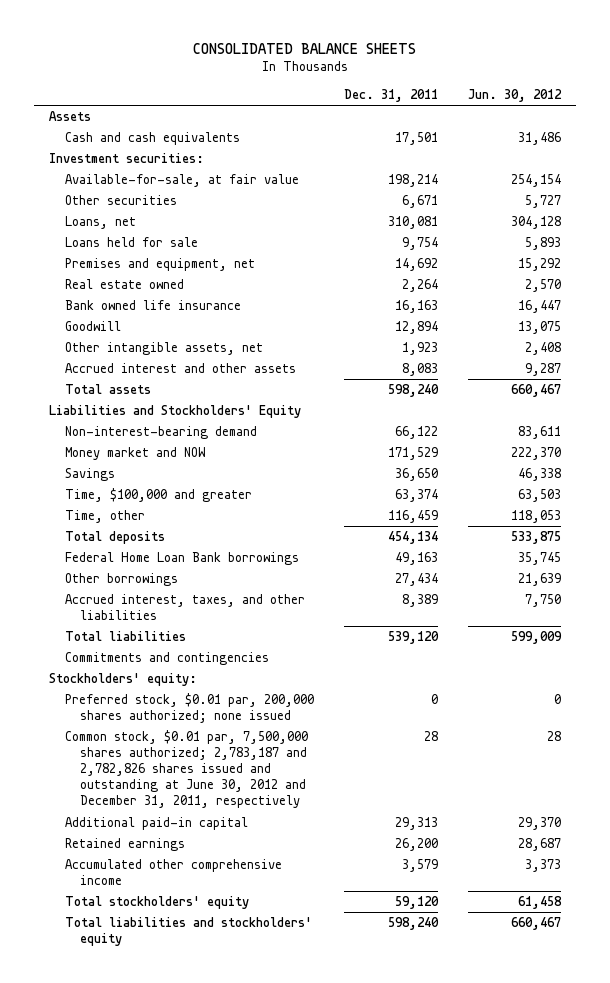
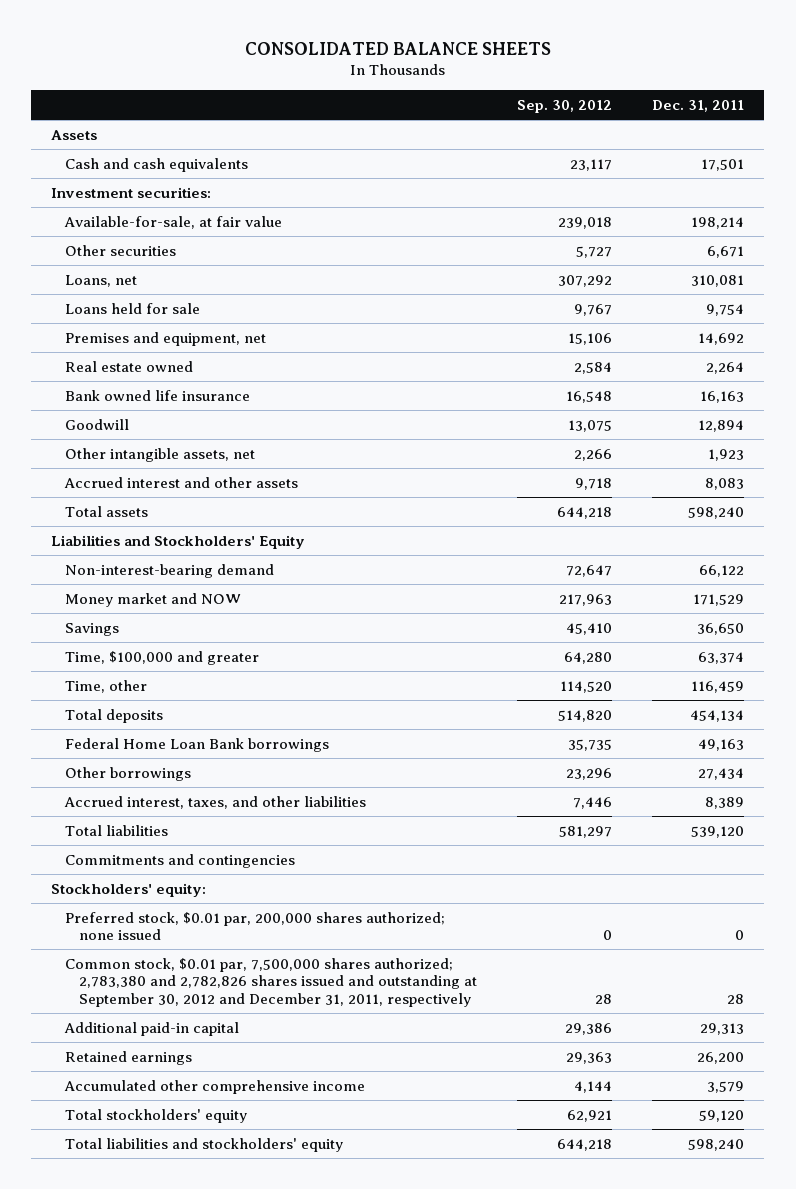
[468,88,563,102] Jun. 30, 2012 -> none
none -> [516,99,612,113] Sep. 30, 2012
[64,730,308,809] Common stock, $0.01 par, 7,500,000 shares authorized; 2,783,187 and 2,782,826 shares issued and outstanding at June 30, 2012 and December 31, 2011, respectively -> [65,957,477,1007] Common stock, $0.01 par, 7,500,000 shares authorized; 2,783,380 and 2,782,826 shares issued and outstanding at September 30, 2012 and December 31, 2011, respectively

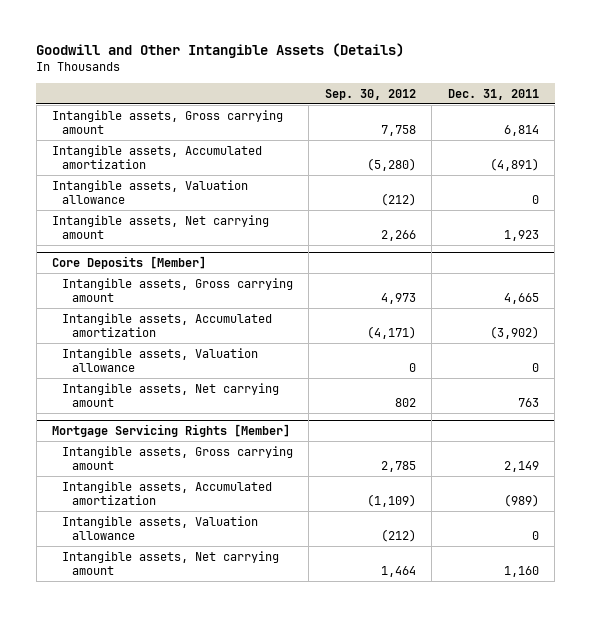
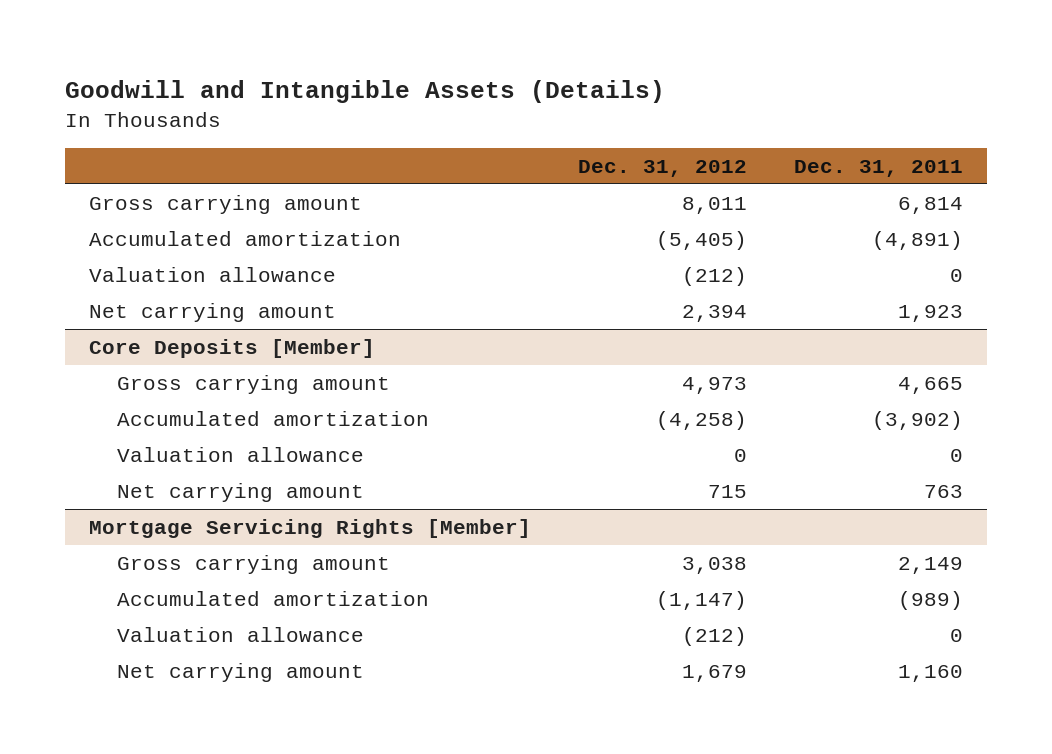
[36,42,405,58] Goodwill and Other Intangible Assets (Details) -> [65,80,666,104] Goodwill and Intangible Assets (Details)
[324,89,416,101] Sep. 30, 2012 -> none
none -> [578,159,748,177] Dec. 31, 2012
[52,109,284,135] Intangible assets, Gross carrying amount -> [88,195,362,215] Gross carrying amount
[52,144,263,170] Intangible assets, Accumulated amortization -> [88,231,401,247] Accumulated amortization
[52,179,249,205] Intangible assets, Valuation allowance -> [88,267,336,283] Valuation allowance
[52,214,270,240] Intangible assets, Net carrying amount -> [88,303,336,323] Net carrying amount
[61,277,293,303] Intangible assets, Gross carrying amount -> [117,375,391,395] Gross carrying amount
[61,312,272,338] Intangible assets, Accumulated amortization -> [117,411,430,427] Accumulated amortization
[61,347,258,373] Intangible assets, Valuation allowance -> [117,447,365,463] Valuation allowance
[61,382,279,408] Intangible assets, Net carrying amount -> [117,483,365,503] Net carrying amount
[61,445,293,471] Intangible assets, Gross carrying amount -> [117,555,391,575] Gross carrying amount
[61,480,272,506] Intangible assets, Accumulated amortization -> [117,591,430,607] Accumulated amortization
[61,515,258,541] Intangible assets, Valuation allowance -> [117,627,365,643] Valuation allowance
[61,550,279,576] Intangible assets, Net carrying amount -> [117,663,365,683] Net carrying amount

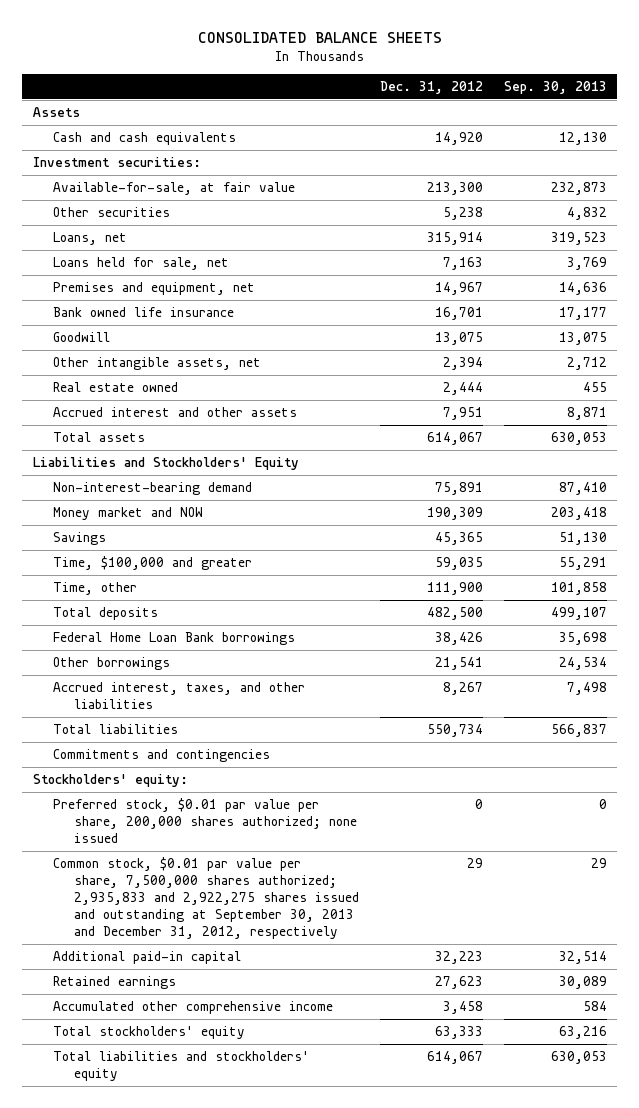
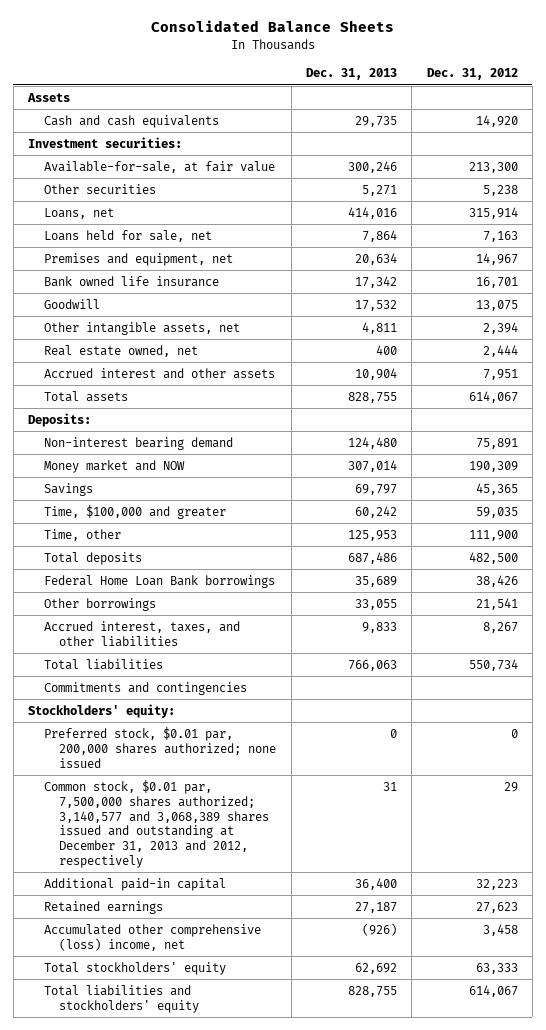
[197,31,442,43] CONSOLIDATED BALANCE SHEETS -> [150,20,394,33] Consolidated Balance Sheets
[503,81,607,95] Sep. 30, 2013 -> none
none -> [305,68,397,81] Dec. 31, 2013
[53,382,179,393] Real estate owned -> [43,345,198,358] Real estate owned, net
[32,457,299,471] Liabilities and Stockholders' Equity -> none
none -> [28,413,92,428] Deposits:
[53,482,253,496] Non-interest-bearing demand -> [43,437,233,451] Non-interest bearing demand
[53,798,358,844] Preferred stock, $0.01 par value per share, 200,000 shares authorized; none issued -> [43,727,277,768] Preferred stock, $0.01 par, 200,000 shares authorized; none issued
[53,857,360,940] Common stock, $0.01 par value per share, 7,500,000 shares authorized; 2,935,833 and 2,922,275 shares issued and outstanding at September 30, 2013 and December 31, 2012, respectively -> [43,780,270,868] Common stock, $0.01 par, 7,500,000 shares authorized; 3,140,577 and 3,068,389 shares issued and outstanding at December 31, 2013 and 2012, respectively
[53,1001,334,1015] Accumulated other comprehensive income -> [43,924,261,951] Accumulated other comprehensive (loss) income, net

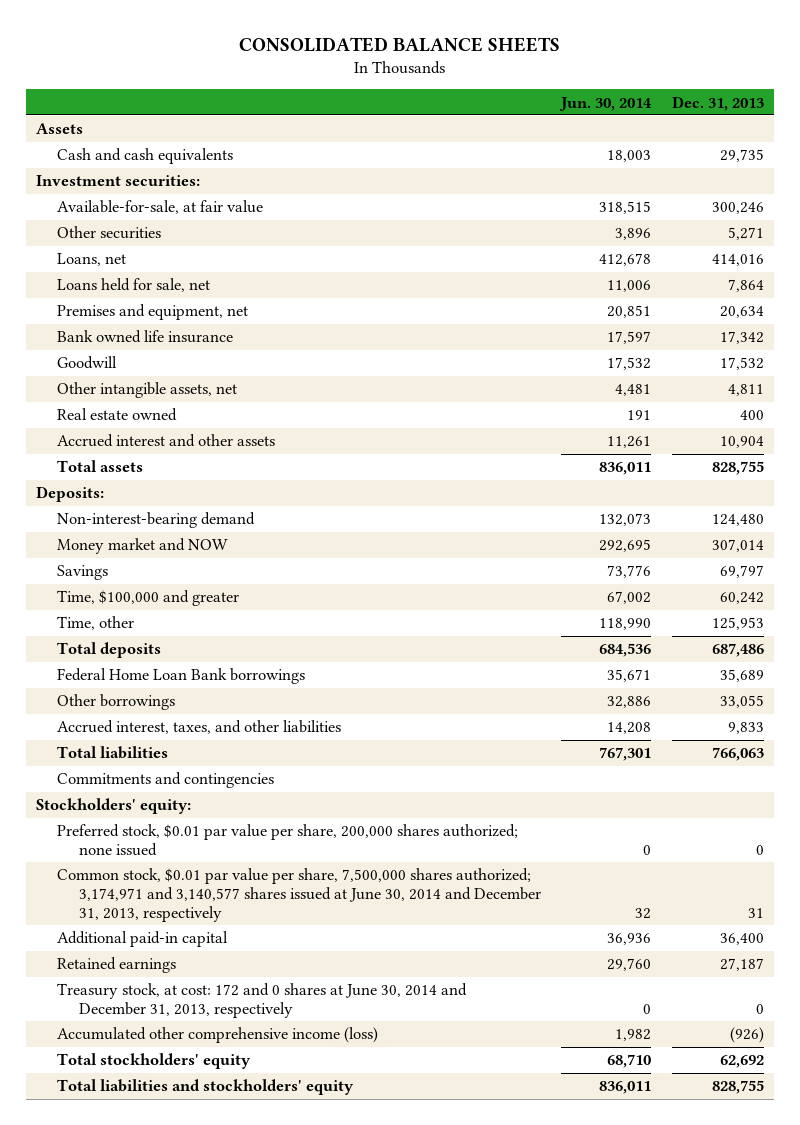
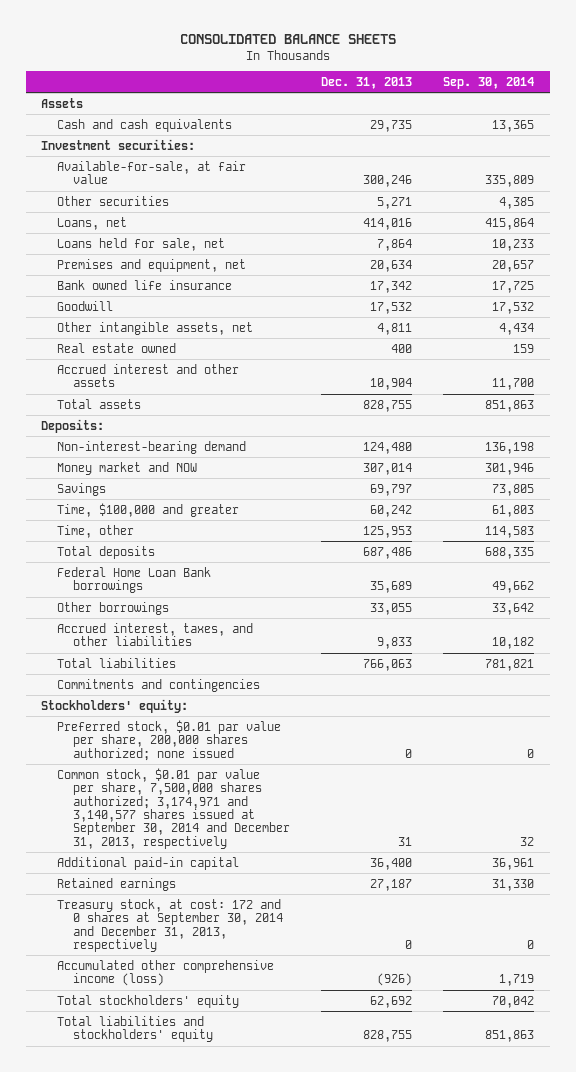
[559,96,653,111] Jun. 30, 2014 -> none
none -> [443,76,535,89] Sep. 30, 2014
[57,868,541,922] Common stock, $0.01 par value per share, 7,500,000 shares authorized; 3,174,971 and 3,140,577 shares issued at June 30, 2014 and December 31, 2013, respectively -> [57,767,291,849] Common stock, $0.01 par value per share, 7,500,000 shares authorized; 3,174,971 and 3,140,577 shares issued at September 30, 2014 and December 31, 2013, respectively
[57,983,468,1018] Treasury stock, at cost: 172 and 0 shares at June 30, 2014 and December 31, 2013, respectively -> [57,898,284,952] Treasury stock, at cost: 172 and 0 shares at September 30, 2014 and December 31, 2013, respectively

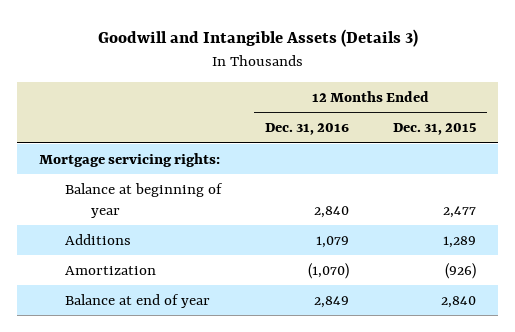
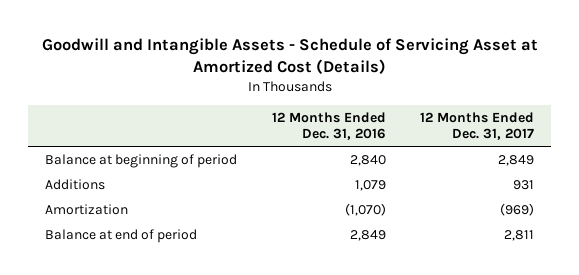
[97,29,418,48] Goodwill and Intangible Assets (Details 3) -> [41,37,538,75] Goodwill and Intangible Assets - Schedule of Servicing Asset at Amortized Cost (Details)
[393,123,477,136] Dec. 31, 2015 -> none
none -> [420,112,535,141] 12 Months Ended Dec. 31, 2017
[39,152,221,167] Mortgage servicing rights: -> none
[65,182,224,218] Balance at beginning of year -> [45,153,238,168] Balance at beginning of period
[65,293,211,308] Balance at end of year -> [45,228,198,243] Balance at end of period

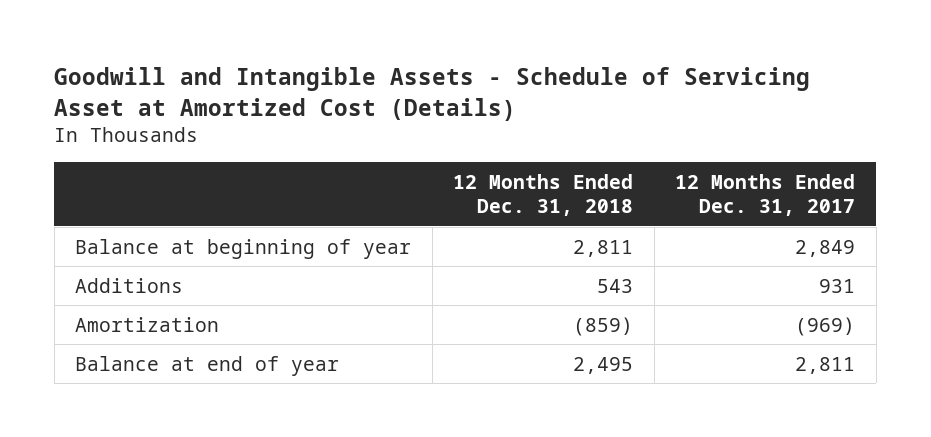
[271,112,386,141] 12 Months Ended Dec. 31, 2016 -> none
none -> [453,173,634,217] 12 Months Ended Dec. 31, 2018
[45,153,238,168] Balance at beginning of period -> [75,238,412,259] Balance at beginning of year
[45,228,198,243] Balance at end of period -> [75,355,340,376] Balance at end of year

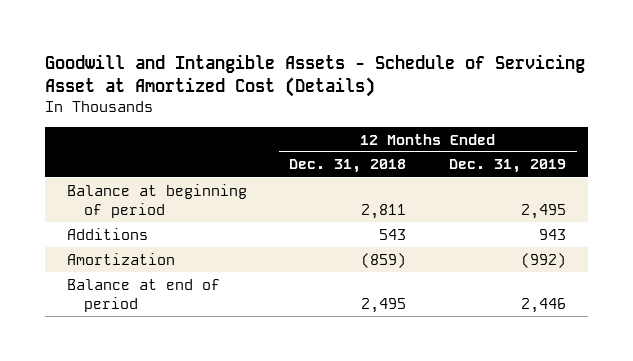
[675,173,856,217] 12 Months Ended Dec. 31, 2017 -> none
none -> [449,159,567,174] Dec. 31, 2019
[75,238,412,259] Balance at beginning of year -> [66,183,247,218] Balance at beginning of period
[75,355,340,376] Balance at end of year -> [66,278,220,312] Balance at end of period

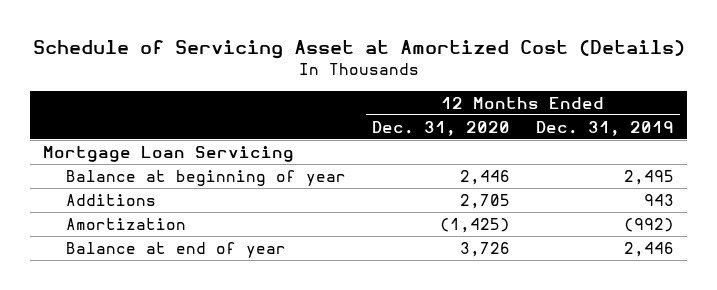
[45,53,586,97] Goodwill and Intangible Assets - Schedule of Servicing Asset at Amortized Cost (Details) -> [32,40,685,60] Schedule of Servicing Asset at Amortized Cost (Details)
[289,159,407,174] Dec. 31, 2018 -> none
none -> [372,120,511,136] Dec. 31, 2020
none -> [43,145,295,162] Mortgage Loan Servicing
[66,183,247,218] Balance at beginning of period -> [66,169,347,186] Balance at beginning of year
[66,278,220,312] Balance at end of period -> [66,241,287,258] Balance at end of year

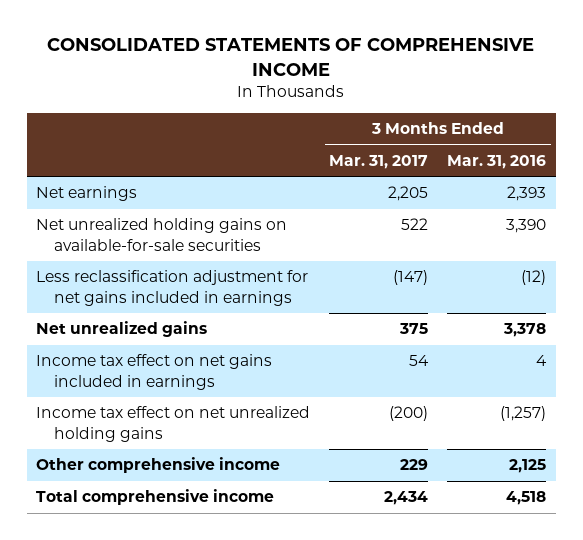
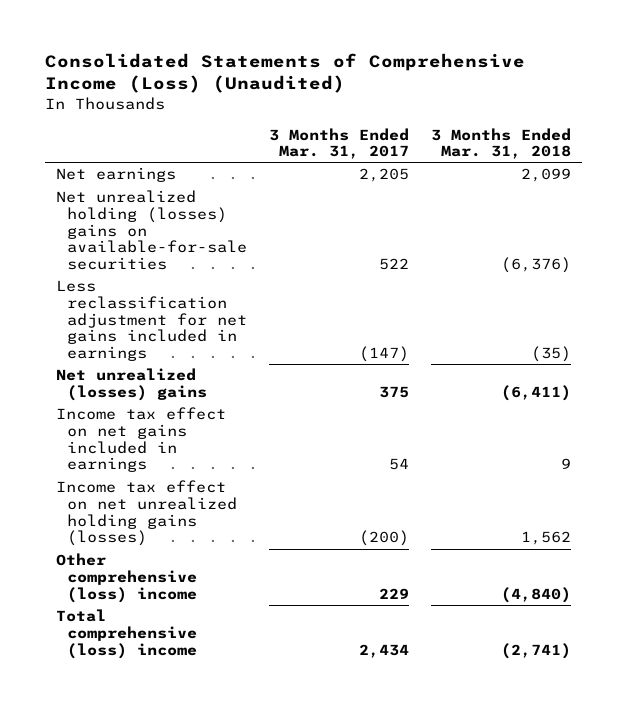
[47,38,535,76] CONSOLIDATED STATEMENTS OF COMPREHENSIVE INCOME -> [44,53,525,94] Consolidated Statements of Comprehensive Income (Loss) (Unaudited)
[447,154,547,169] Mar. 31, 2016 -> none
none -> [431,127,572,160] 3 Months Ended Mar. 31, 2018
[36,218,288,251] Net unrealized holding gains on available-for-sale securities -> [55,190,248,271] Net unrealized holding (losses) gains on available-for-sale securities
[36,321,208,338] Net unrealized gains -> [55,368,208,401] Net unrealized (losses) gains
[36,406,311,442] Income tax effect on net unrealized holding gains -> [55,480,238,547] Income tax effect on net unrealized holding gains (losses)
[36,457,281,474] Other comprehensive income -> [55,553,198,603] Other comprehensive (loss) income
[36,489,275,506] Total comprehensive income -> [55,609,198,659] Total comprehensive (loss) income

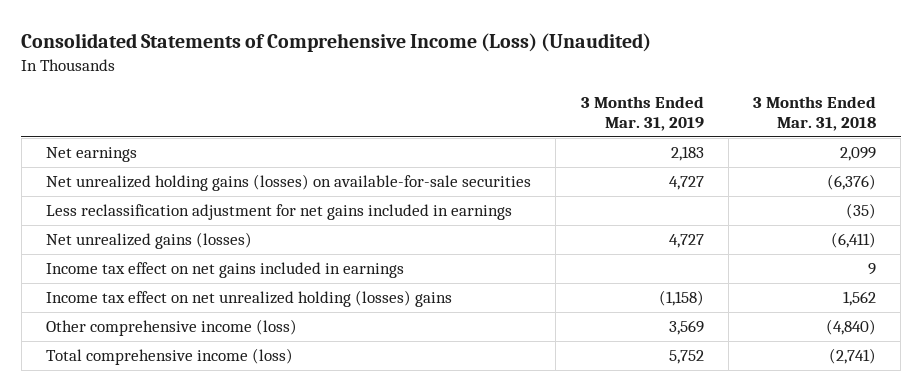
[269,127,410,160] 3 Months Ended Mar. 31, 2017 -> none
none -> [580,95,704,132] 3 Months Ended Mar. 31, 2019
[55,190,248,271] Net unrealized holding (losses) gains on available-for-sale securities -> [46,174,532,192] Net unrealized holding gains (losses) on available-for-sale securities
[55,368,208,401] Net unrealized (losses) gains -> [46,232,253,250] Net unrealized gains (losses)
[55,480,238,547] Income tax effect on net unrealized holding gains (losses) -> [46,290,453,308] Income tax effect on net unrealized holding (losses) gains
[55,553,198,603] Other comprehensive (loss) income -> [46,319,298,337] Other comprehensive income (loss)
[55,609,198,659] Total comprehensive (loss) income -> [46,348,294,366] Total comprehensive income (loss)

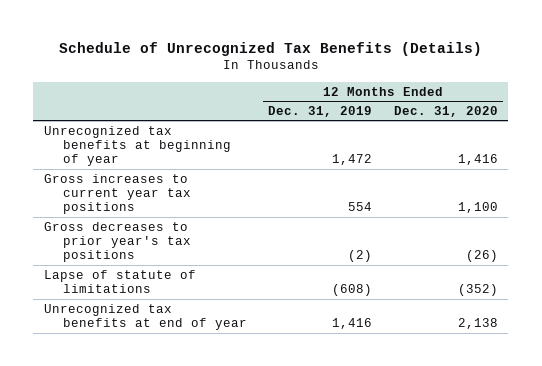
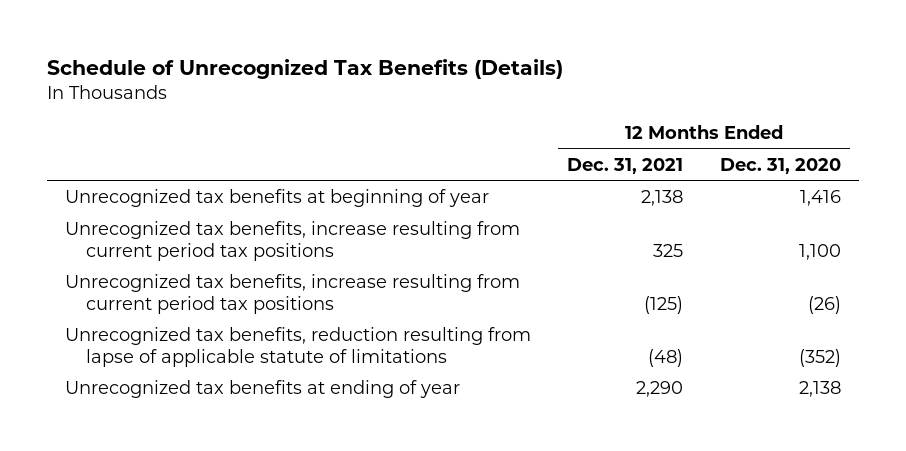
[268,105,373,117] Dec. 31, 2019 -> none
none -> [567,157,684,174] Dec. 31, 2021
[44,173,191,215] Gross increases to current year tax positions -> [64,221,520,261] Unrecognized tax benefits, increase resulting from current period tax positions
[44,221,191,263] Gross decreases to prior year's tax positions -> [64,274,520,314] Unrecognized tax benefits, increase resulting from current period tax positions
[44,269,197,293] Lapse of statute of limitations -> [64,327,531,367] Unrecognized tax benefits, reduction resulting from lapse of applicable statute of limitations
[44,303,247,330] Unrecognized tax benefits at end of year -> [64,380,460,399] Unrecognized tax benefits at ending of year

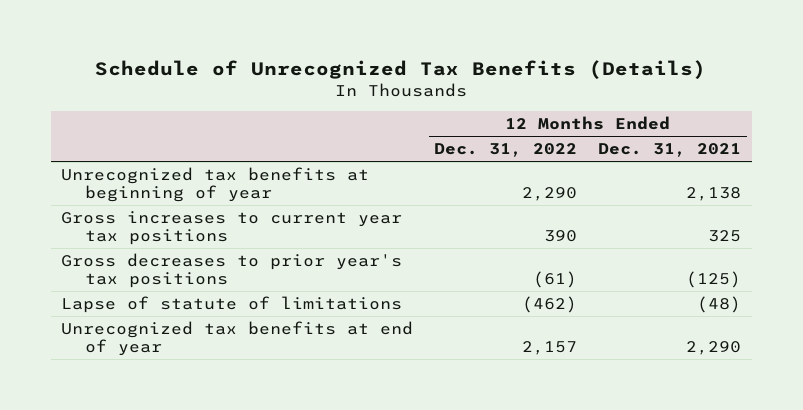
[719,157,841,174] Dec. 31, 2020 -> none
none -> [434,143,578,158] Dec. 31, 2022
[64,221,520,261] Unrecognized tax benefits, increase resulting from current period tax positions -> [61,210,403,245] Gross increases to current year tax positions
[64,274,520,314] Unrecognized tax benefits, increase resulting from current period tax positions -> [61,252,403,288] Gross decreases to prior year's tax positions
[64,327,531,367] Unrecognized tax benefits, reduction resulting from lapse of applicable statute of limitations -> [61,295,403,313] Lapse of statute of limitations
[64,380,460,399] Unrecognized tax benefits at ending of year -> [61,320,414,356] Unrecognized tax benefits at end of year

